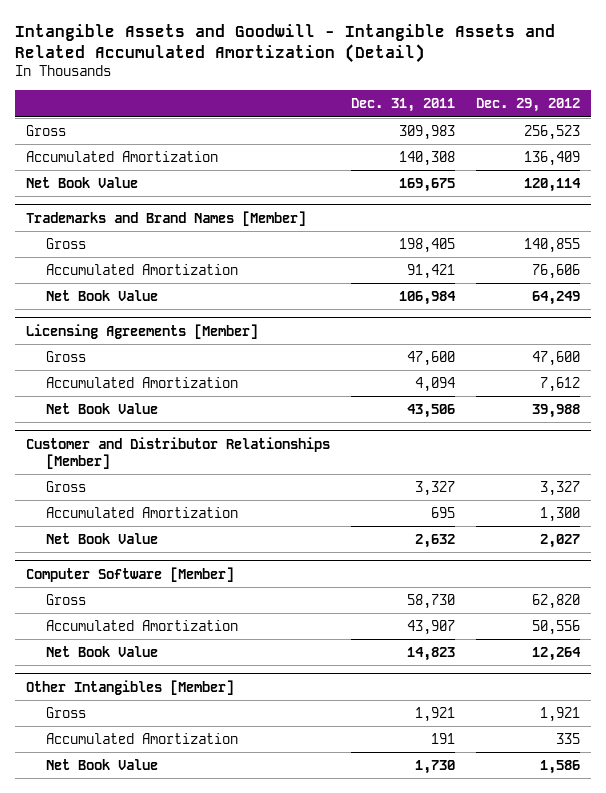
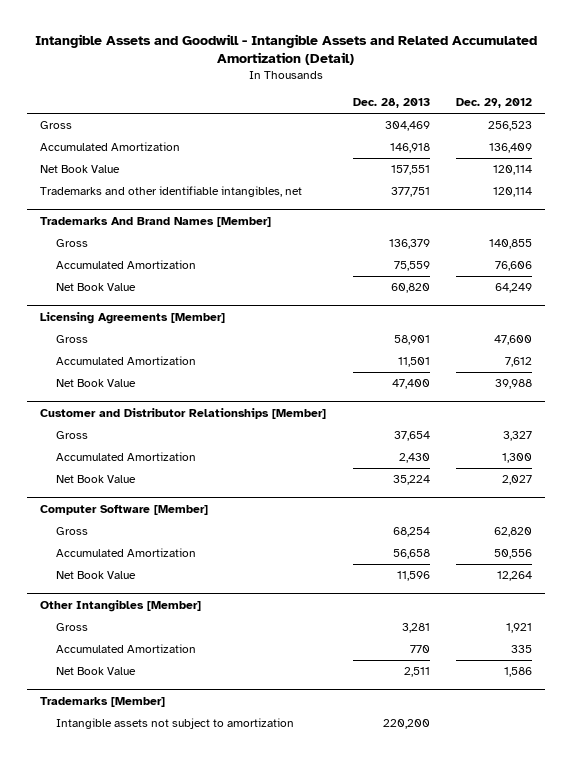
[350,98,455,113] Dec. 31, 2011 -> none
none -> [352,98,430,109] Dec. 28, 2013
none -> [39,186,302,198] Trademarks and other identifiable intangibles, net
[25,210,306,226] Trademarks and Brand Names [Member] -> [39,216,271,227] Trademarks And Brand Names [Member]
none -> [39,696,165,707] Trademarks [Member]
none -> [56,718,295,730] Intangible assets not subject to amortization

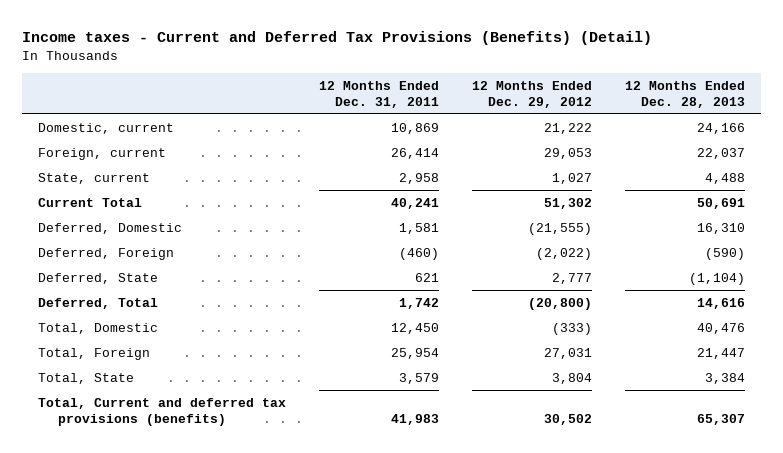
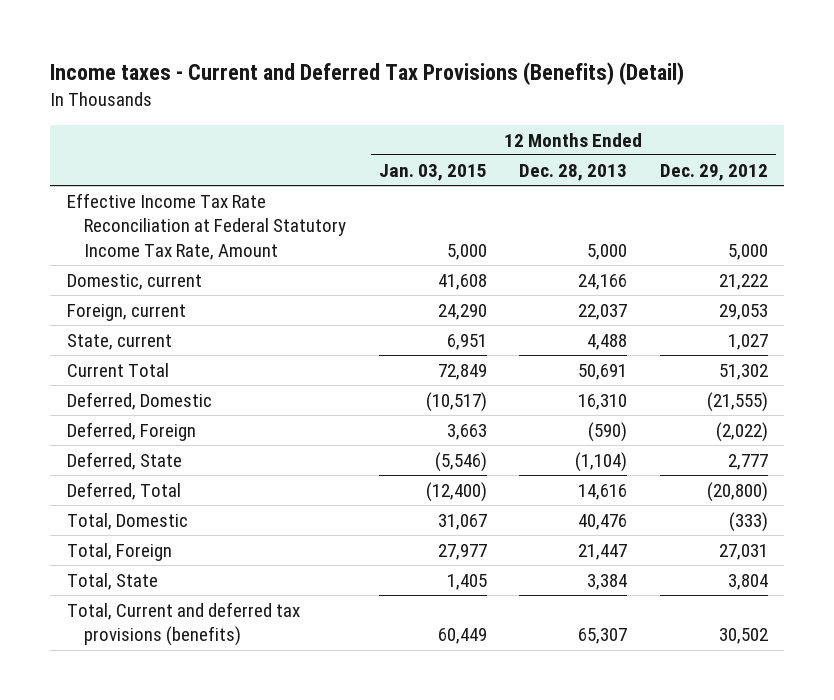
[319,80,440,108] 12 Months Ended Dec. 31, 2011 -> none
none -> [378,163,487,181] Jan. 03, 2015
none -> [66,192,347,260] Effective Income Tax Rate Reconciliation at Federal Statutory Income Tax Rate, Amount

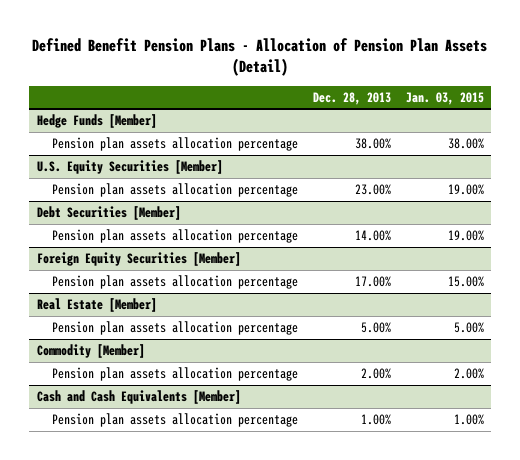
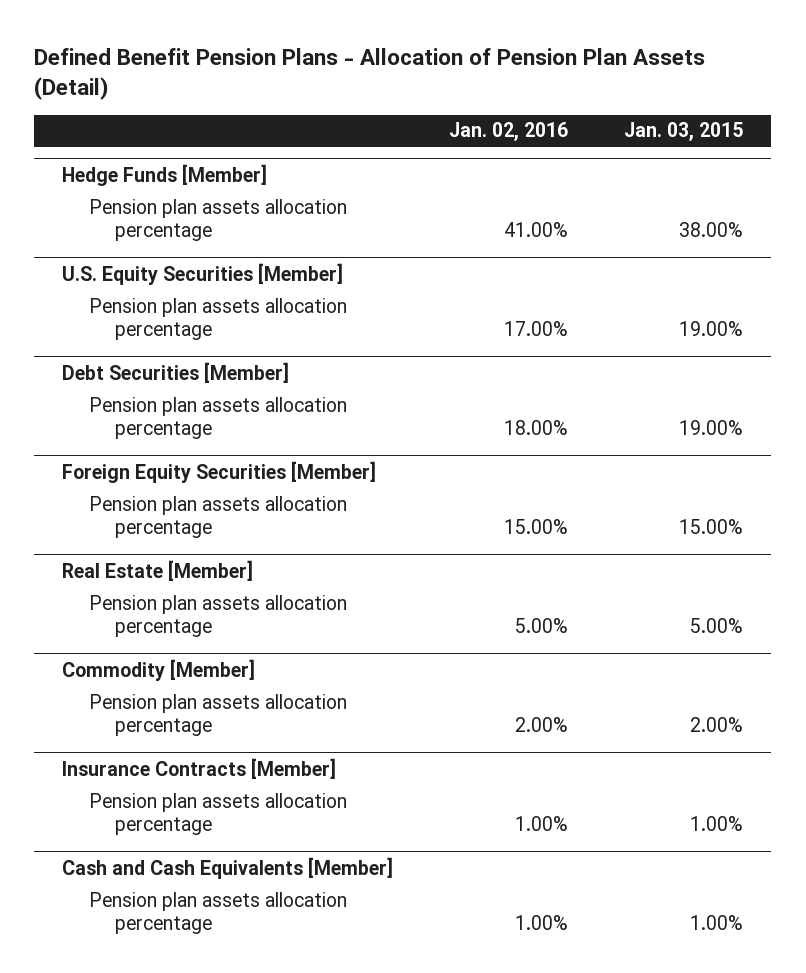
[312,91,391,105] Dec. 28, 2013 -> none
none -> [449,122,569,142] Jan. 02, 2016
none -> [62,757,337,779] Insurance Contracts [Member]
none -> [88,792,347,836] Pension plan assets allocation percentage

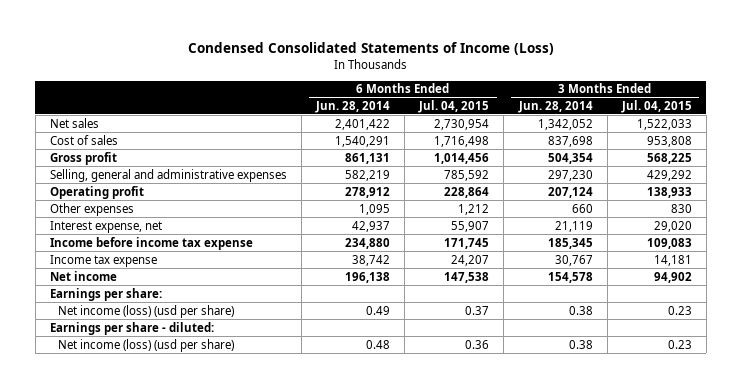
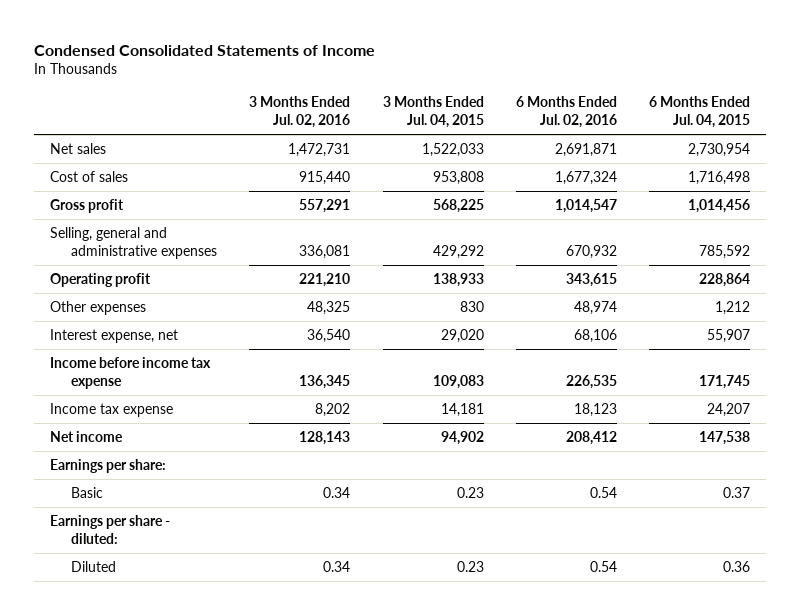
[187,42,554,56] Condensed Consolidated Statements of Income (Loss) -> [34,44,376,56] Condensed Consolidated Statements of Income
[314,100,390,113] Jun. 28, 2014 -> none
[517,100,593,113] Jun. 28, 2014 -> none
none -> [249,96,351,128] 3 Months Ended Jul. 02, 2016
none -> [515,96,617,128] 6 Months Ended Jul. 02, 2016
[57,304,234,318] Net income (loss) (usd per share) -> [71,487,104,499] Basic
[57,338,234,352] Net income (loss) (usd per share) -> [71,561,117,573] Diluted

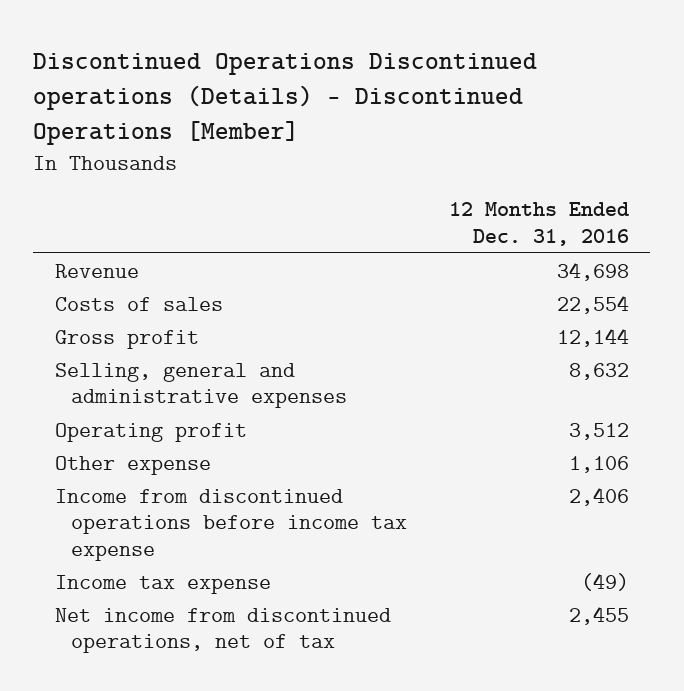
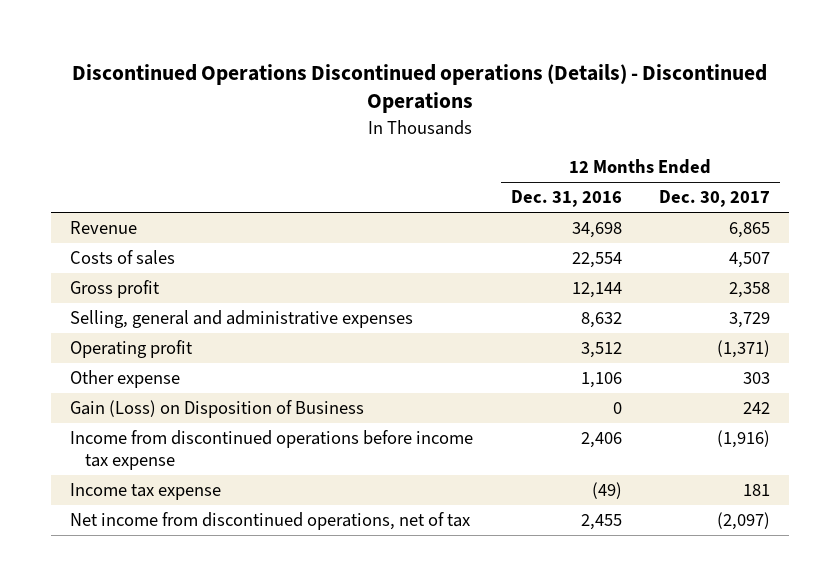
[33,52,538,146] Discontinued Operations Discontinued operations (Details) - Discontinued Operations [Member] -> [72,63,768,114] Discontinued Operations Discontinued operations (Details) - Discontinued Operations
none -> [659,190,771,208] Dec. 30, 2017
none -> [69,400,364,419] Gain (Loss) on Disposition of Business

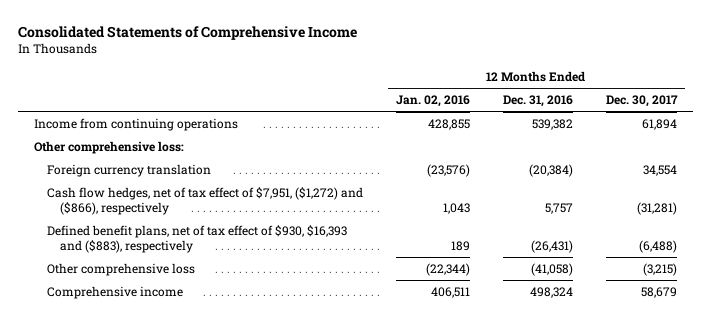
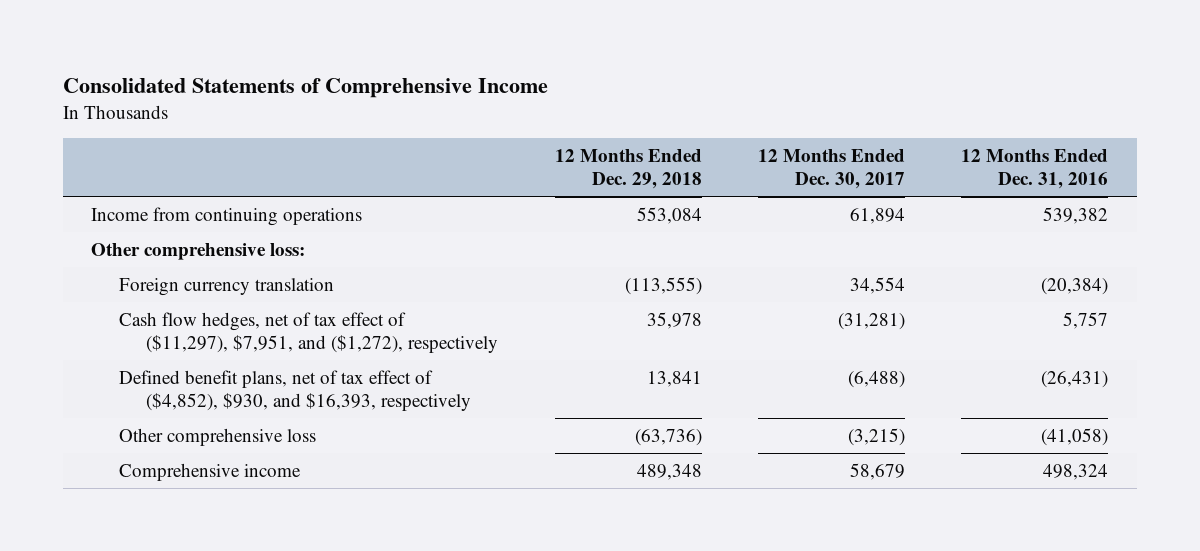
[395,95,470,108] Jan. 02, 2016 -> none
none -> [554,148,702,190] 12 Months Ended Dec. 29, 2018
[47,186,364,215] Cash flow hedges, net of tax effect of $7,951, ($1,272) and ($866), respectively -> [118,311,499,354] Cash flow hedges, net of tax effect of ($11,297), $7,951, and ($1,272), respectively
[47,224,348,253] Defined benefit plans, net of tax effect of $930, $16,393 and ($883), respectively -> [118,369,472,412] Defined benefit plans, net of tax effect of ($4,852), $930, and $16,393, respectively

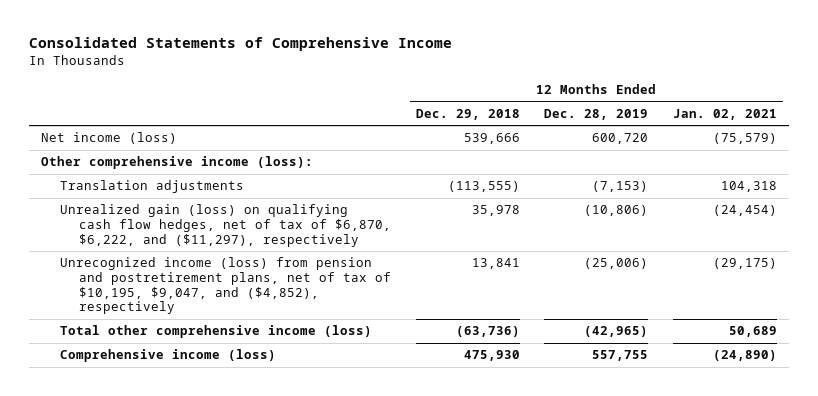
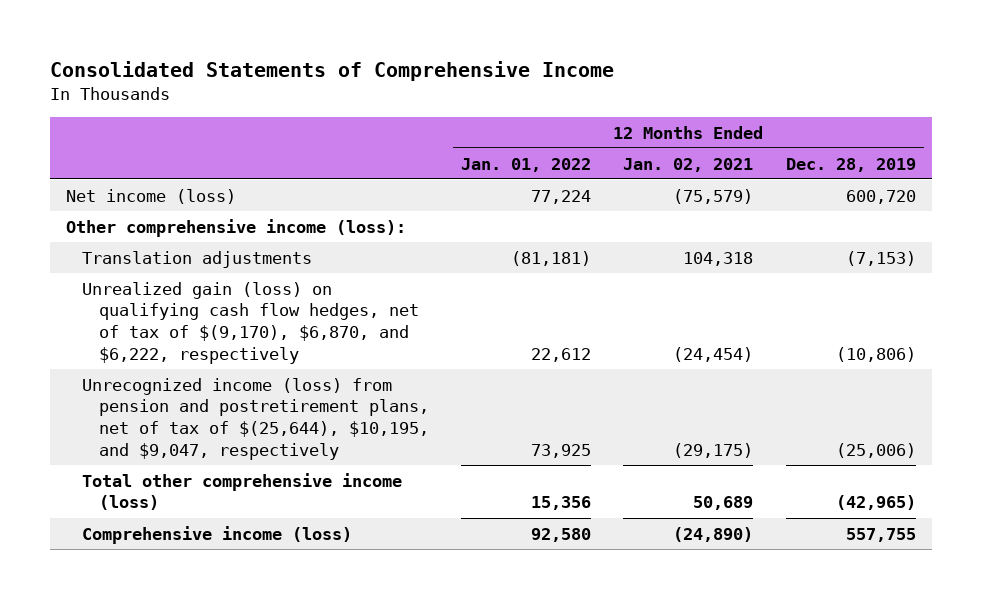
[415,108,520,120] Dec. 29, 2018 -> none
none -> [461,157,592,172] Jan. 01, 2022
[60,204,392,247] Unrealized gain (loss) on qualifying cash flow hedges, net of tax of $6,870, $6,222, and ($11,297), respectively -> [82,281,419,364] Unrealized gain (loss) on qualifying cash flow hedges, net of tax of $(9,170), $6,870, and $6,222, respectively
[60,257,392,315] Unrecognized income (loss) from pension and postretirement plans, net of tax of $10,195, $9,047, and ($4,852), respectively -> [82,377,429,460] Unrecognized income (loss) from pension and postretirement plans, net of tax of $(25,644), $10,195, and $9,047, respectively

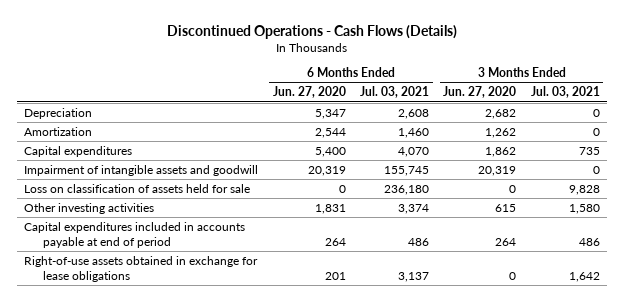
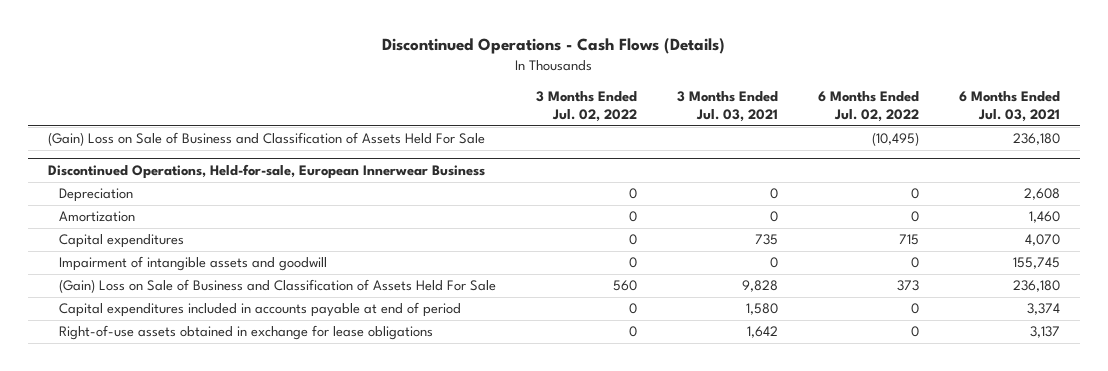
[272,86,346,99] Jun. 27, 2020 -> none
[443,86,517,99] Jun. 27, 2020 -> none
none -> [536,91,638,123] 3 Months Ended Jul. 02, 2022
none -> [817,91,919,123] 6 Months Ended Jul. 02, 2022
none -> [47,132,485,147] (Gain) Loss on Sale of Business and Classification of Assets Held For Sale
none -> [47,164,485,180] Discontinued Operations, Held-for-sale, European Innerwear Business
[24,202,155,214] Other investing activities -> none
[24,183,251,193] Loss on classification of assets held for sale -> [59,279,497,294] (Gain) Loss on Sale of Business and Classification of Assets Held For Sale
[408,238,430,247] 486 -> [1026,303,1060,316] 3,374
[578,238,600,247] 486 -> [746,303,779,316] 1,580

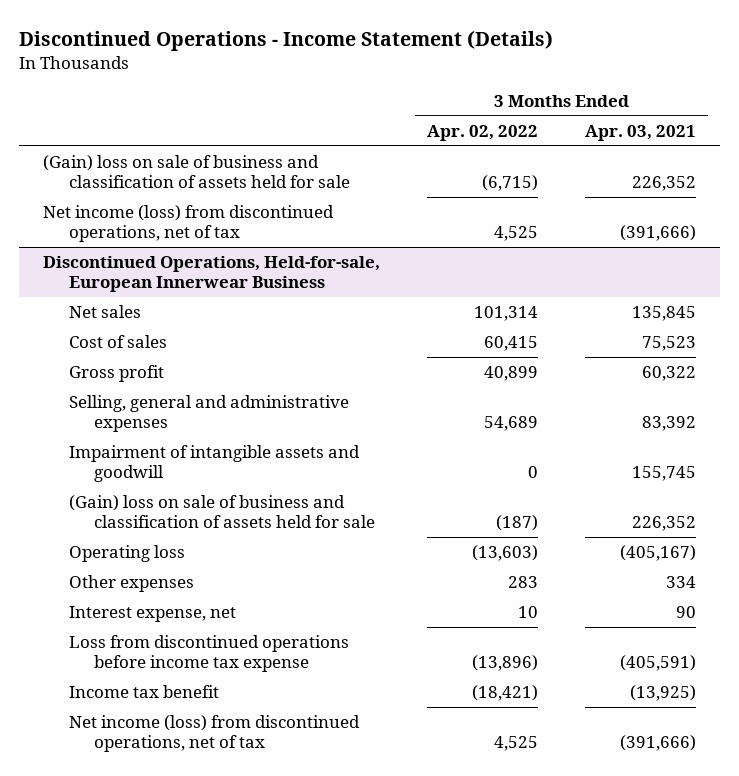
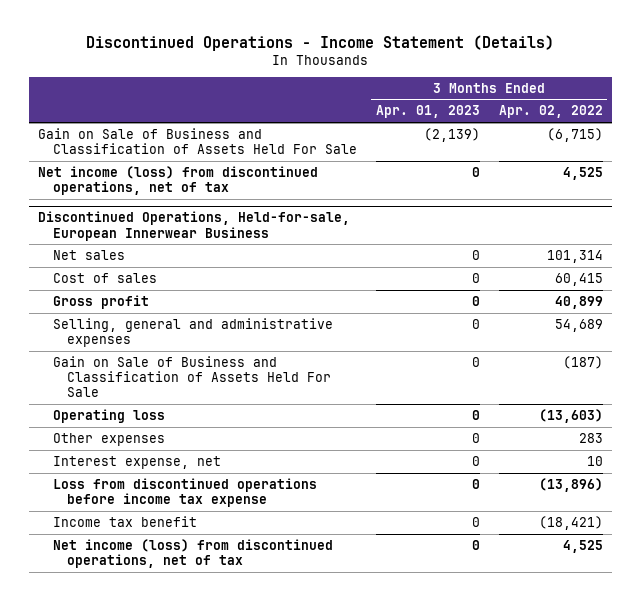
[585,124,697,141] Apr. 03, 2021 -> none
none -> [375,105,480,119] Apr. 01, 2023
[42,155,350,189] (Gain) loss on sale of business and classification of assets held for sale -> [38,127,357,155] Gain on Sale of Business and Classification of Assets Held For Sale
[68,445,360,483] Impairment of intangible assets and goodwill -> none
[68,495,376,529] (Gain) loss on sale of business and classification of assets held for sale -> [52,355,332,398] Gain on Sale of Business and Classification of Assets Held For Sale

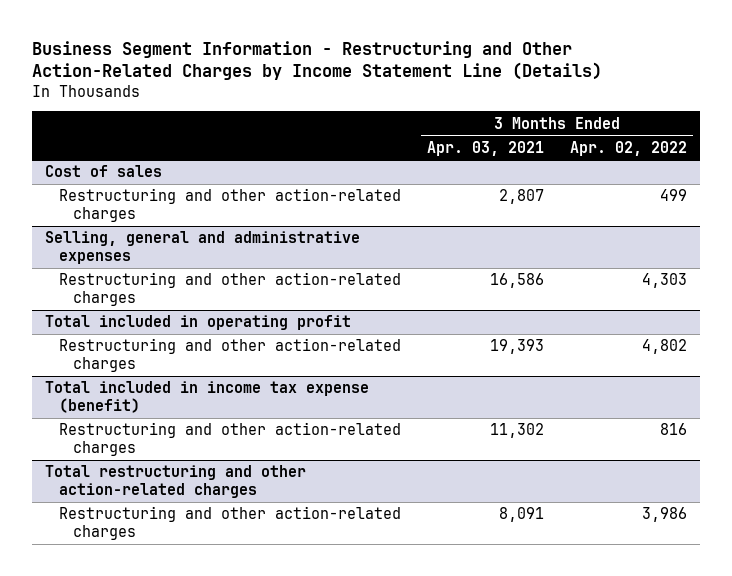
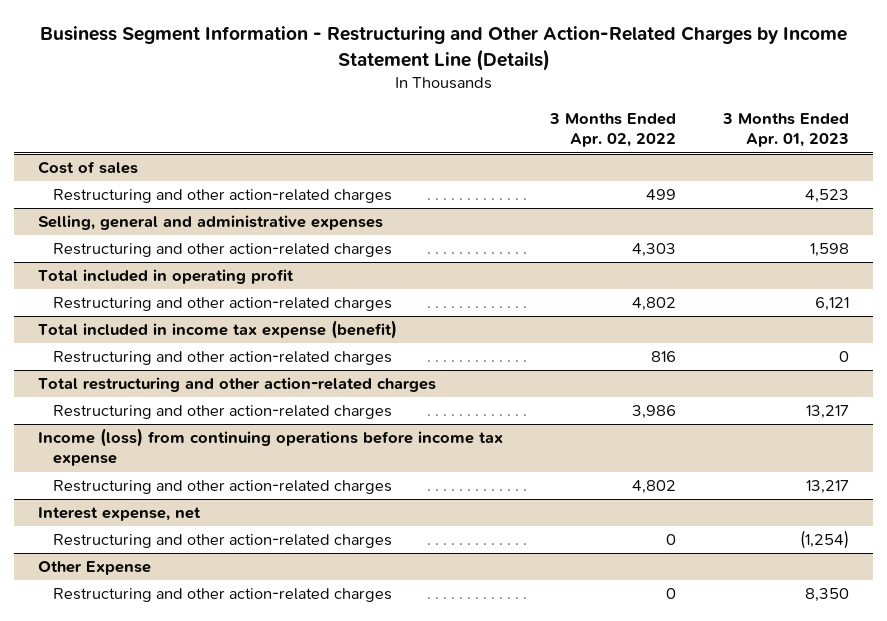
[427,140,545,156] Apr. 03, 2021 -> none
none -> [722,113,850,148] 3 Months Ended Apr. 01, 2023
none -> [37,428,503,467] Income (loss) from continuing operations before income tax expense
none -> [52,480,392,495] Restructuring and other action-related charges
none -> [37,507,201,522] Interest expense, net
none -> [52,534,392,549] Restructuring and other action-related charges
none -> [37,561,151,576] Other Expense
none -> [52,588,392,603] Restructuring and other action-related charges

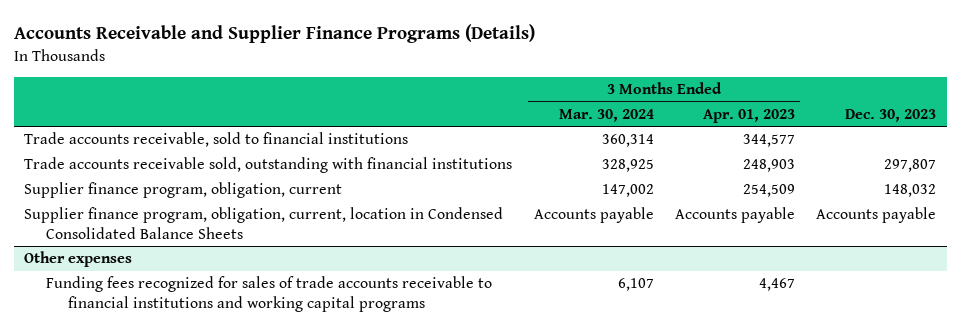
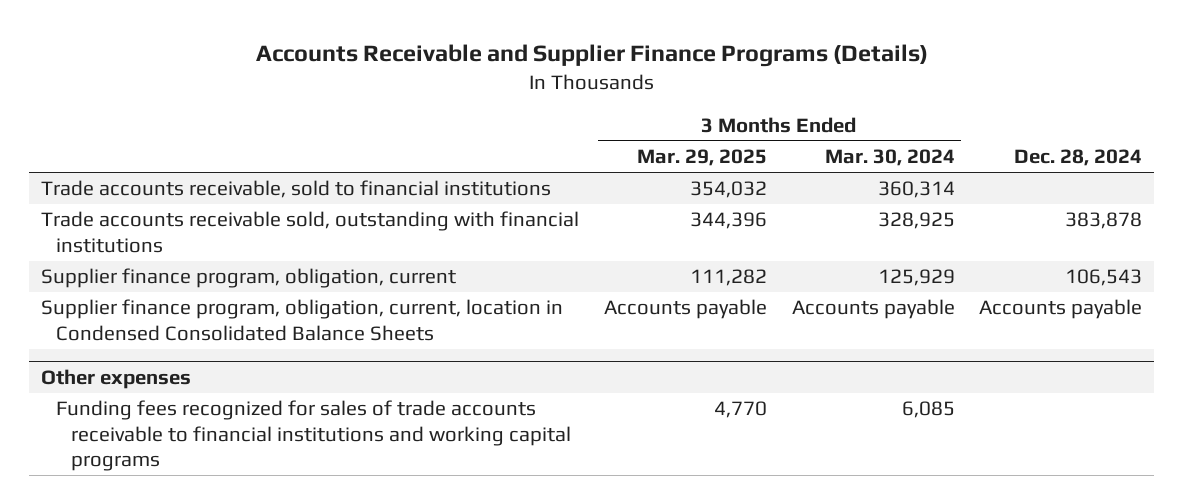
[702,108,795,123] Apr. 01, 2023 -> none
[845,108,937,122] Dec. 30, 2023 -> none
none -> [636,149,767,167] Mar. 29, 2025
none -> [1014,149,1143,167] Dec. 28, 2024
[601,184,654,198] 147,002 -> [877,269,955,287] 125,929
[617,278,654,292] 6,107 -> [901,401,955,419] 6,085

